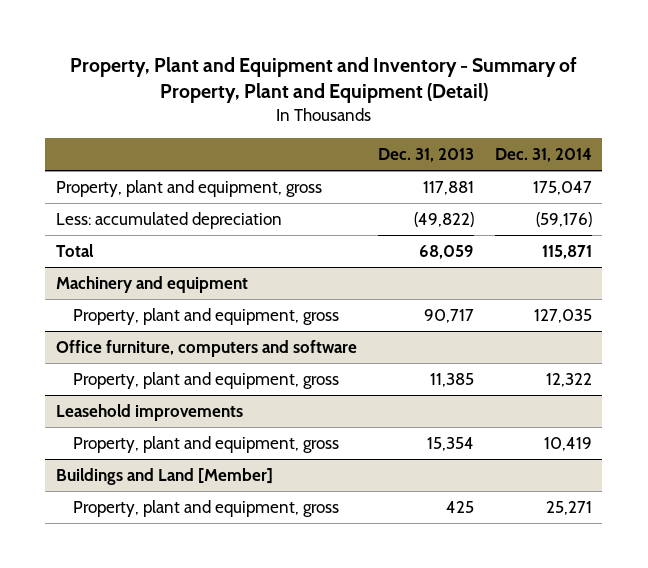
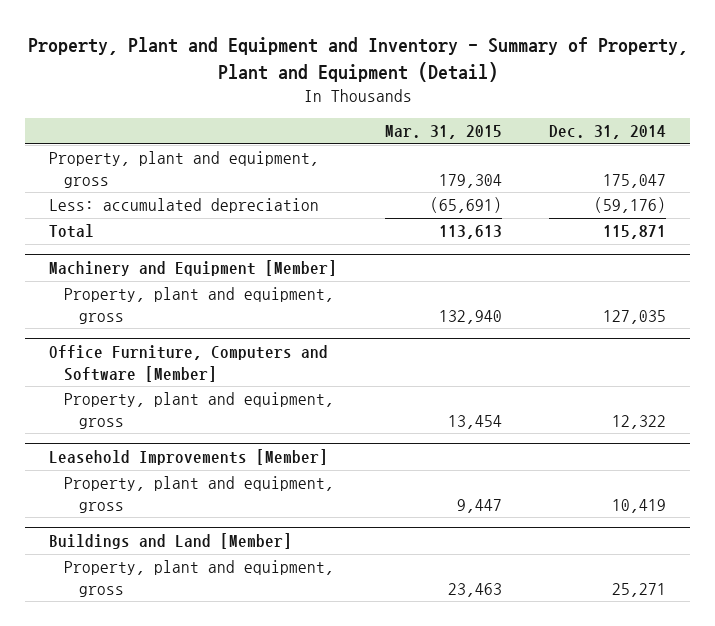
[377,148,474,163] Dec. 31, 2013 -> none
none -> [384,125,502,140] Mar. 31, 2015
[55,276,248,294] Machinery and equipment -> [48,260,337,277] Machinery and Equipment [Member]
[55,340,357,358] Office furniture, computers and software -> [48,345,328,382] Office Furniture, Computers and Software [Member]
[55,404,243,422] Leasehold improvements -> [48,449,328,466] Leasehold Improvements [Member]

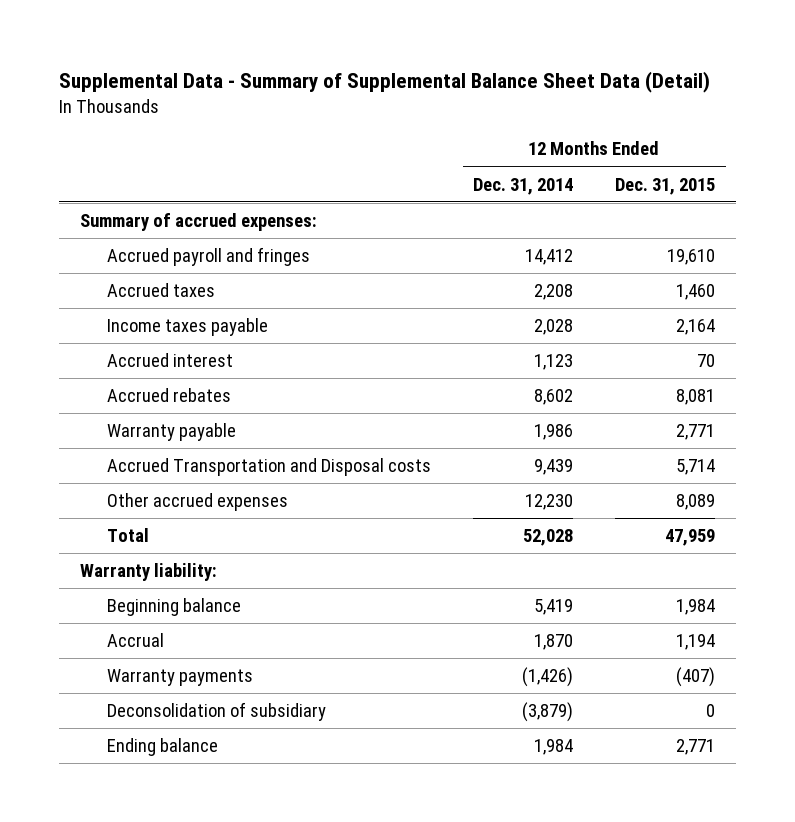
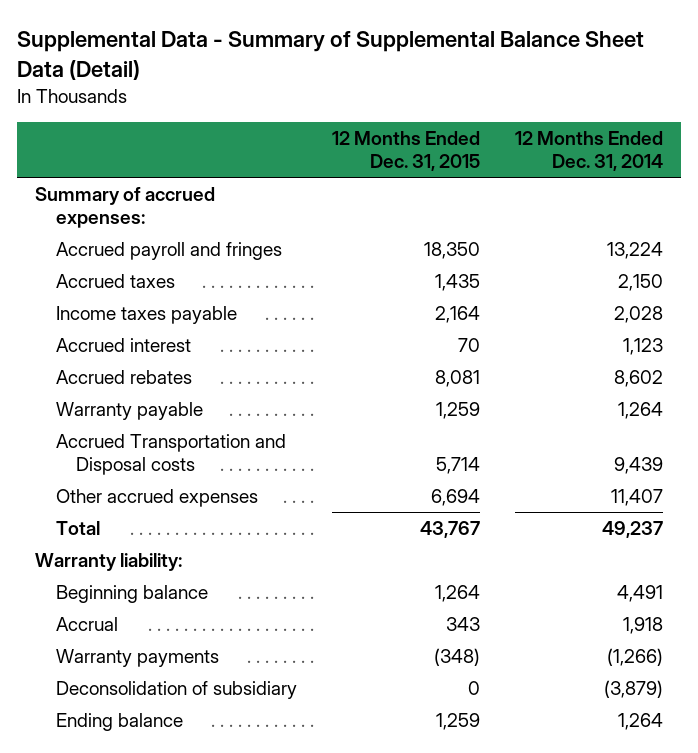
[525,249,574,266] 14,412 -> [607,242,664,260] 13,224
[667,249,716,266] 19,610 -> [423,242,480,260] 18,350
[534,284,574,301] 2,208 -> [618,274,664,292] 2,150
[676,284,716,301] 1,460 -> [434,274,480,292] 1,435
[534,424,574,441] 1,986 -> [618,402,664,420] 1,264
[676,424,716,441] 2,771 -> [435,402,480,420] 1,259
[525,494,574,511] 12,230 -> [611,489,664,507] 11,407
[676,494,716,511] 8,089 -> [430,489,480,507] 6,694
[523,529,574,547] 52,028 -> [602,521,664,539] 49,237
[665,529,716,547] 47,959 -> [419,521,480,539] 43,767
[534,599,574,616] 5,419 -> [617,585,664,603] 4,491
[676,599,716,616] 1,984 -> [434,585,480,603] 1,264
[534,634,574,651] 1,870 -> [623,617,664,635] 1,918
[676,634,716,651] 1,194 -> [445,617,480,632] 343
[522,667,574,688] (1,426) -> [607,648,664,667] (1,266)
[676,667,716,688] (407) -> [433,648,480,667] (348)
[534,739,574,756] 1,984 -> [618,713,664,731] 1,264
[676,739,716,756] 2,771 -> [435,713,480,731] 1,259

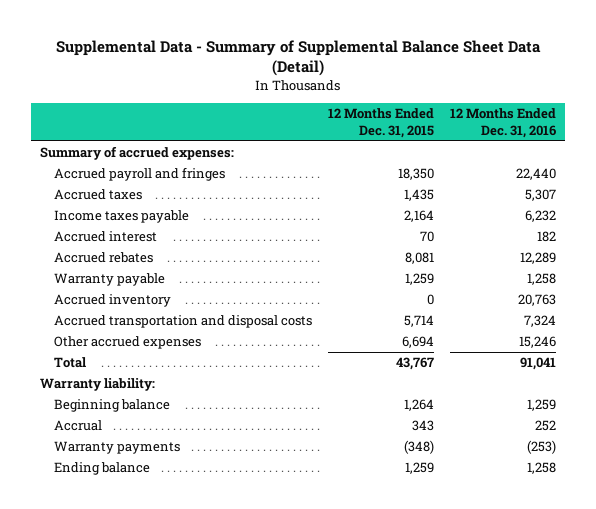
[515,131,664,172] 12 Months Ended Dec. 31, 2014 -> none
none -> [450,108,557,139] 12 Months Ended Dec. 31, 2016
none -> [53,294,171,308] Accrued inventory
[55,434,286,476] Accrued Transportation and Disposal costs -> [53,315,312,329] Accrued transportation and disposal costs
[55,681,297,700] Deconsolidation of subsidiary -> none

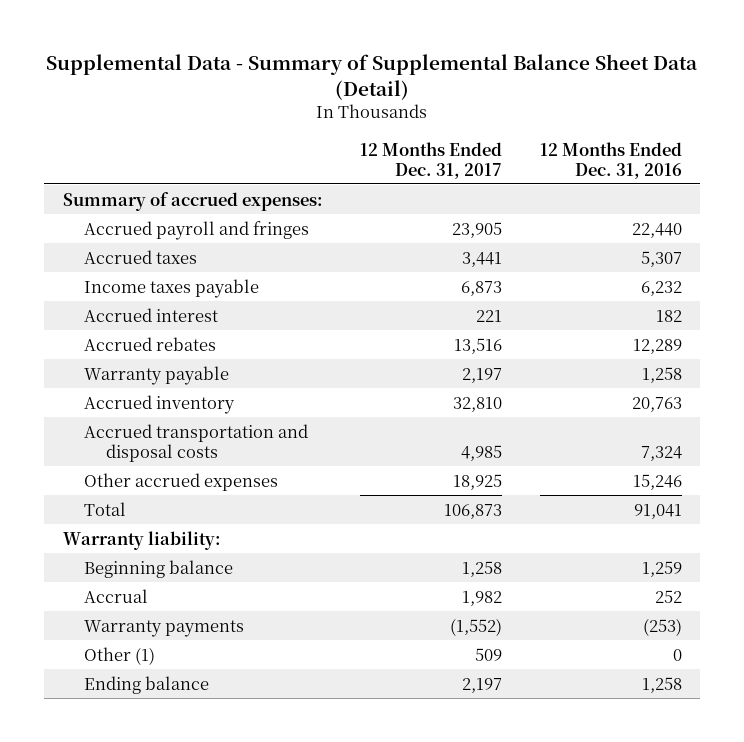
[328,108,435,139] 12 Months Ended Dec. 31, 2015 -> none
none -> [360,141,503,179] 12 Months Ended Dec. 31, 2017
none -> [84,646,156,665] Other (1)

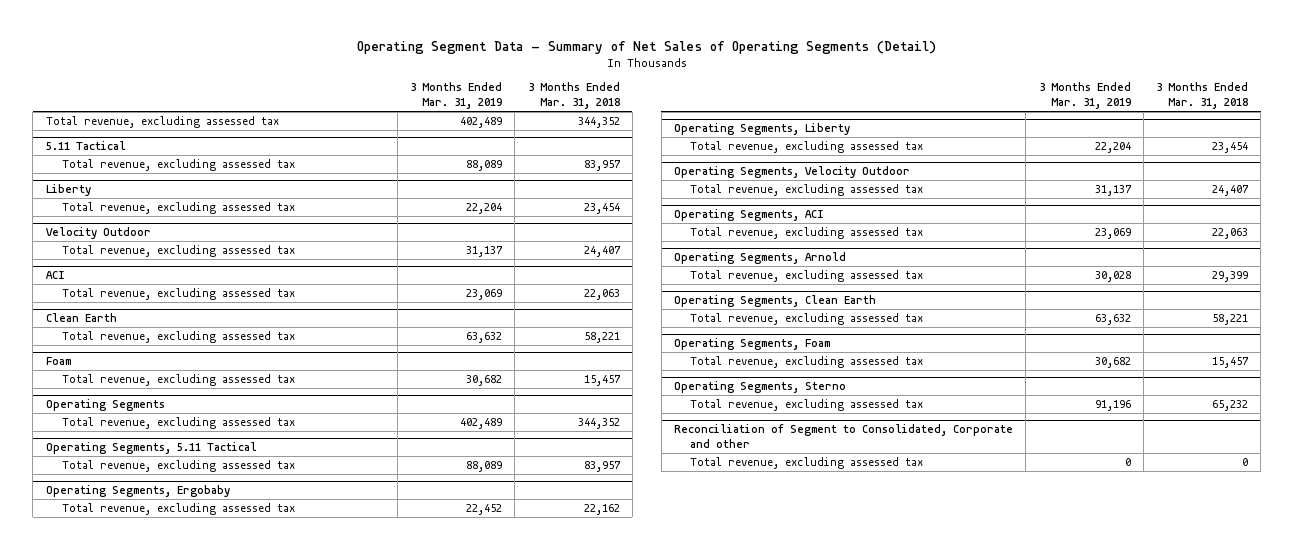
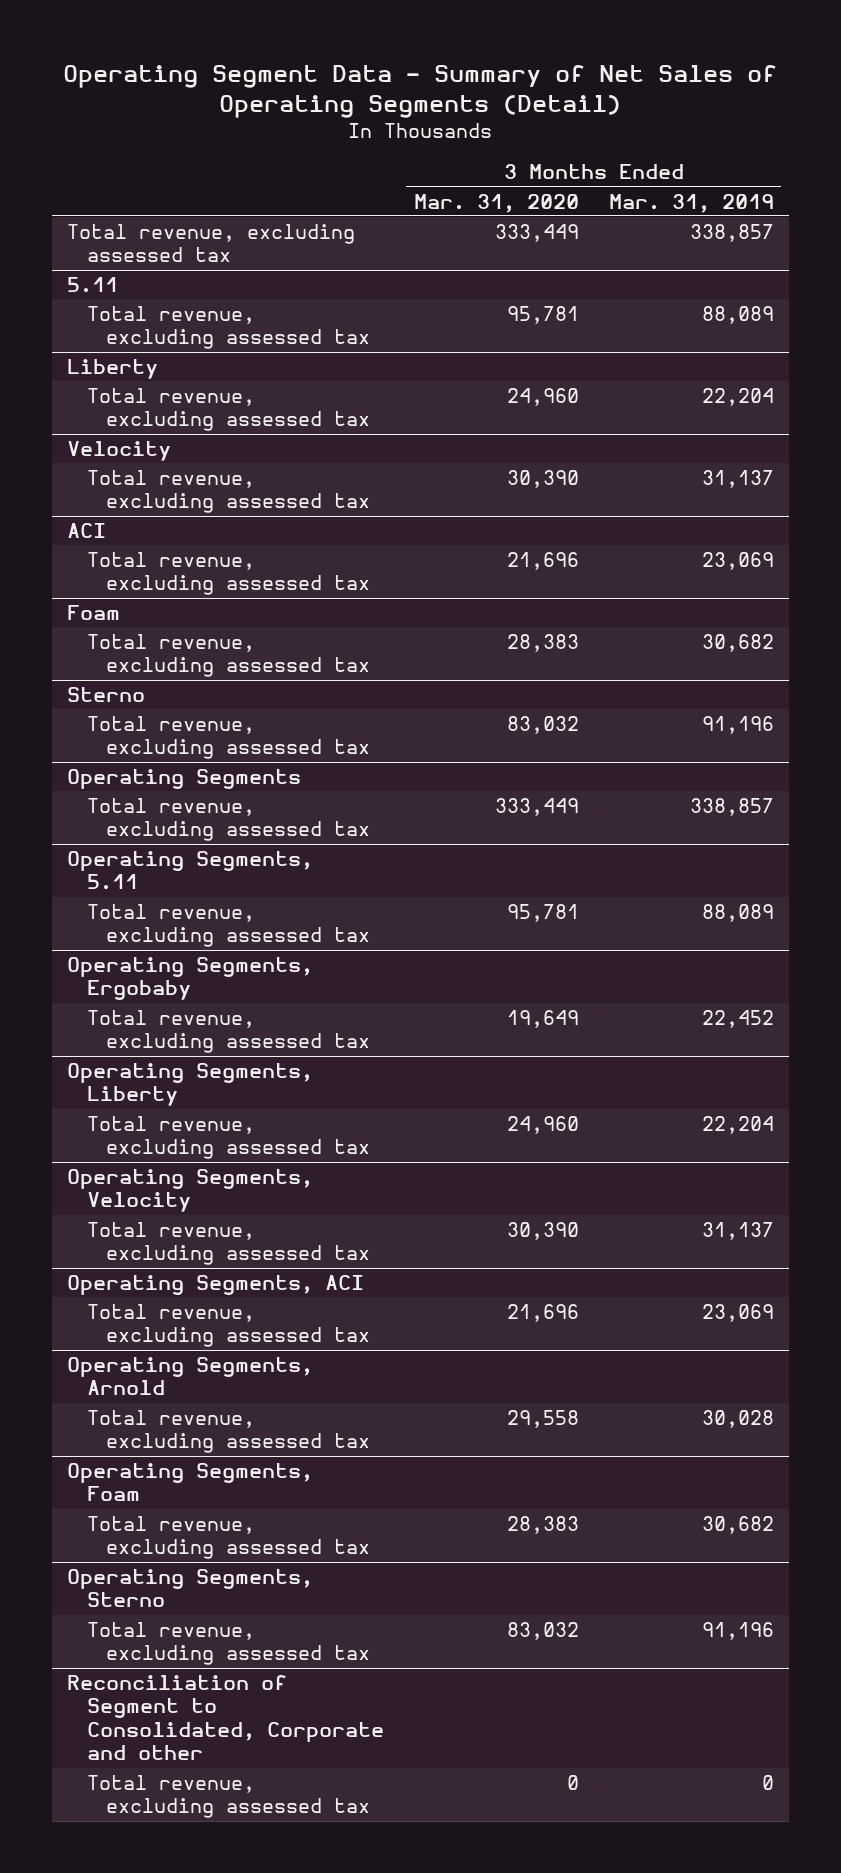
[527,82,620,110] 3 Months Ended Mar. 31, 2018 -> none
none -> [413,193,579,213] Mar. 31, 2020
[460,116,503,128] 402,489 -> [689,224,774,243] 338,857
[45,141,126,151] 5.11 Tactical -> [66,277,118,294] 5.11
[45,227,151,240] Velocity Outdoor -> [66,441,171,462] Velocity
[45,313,117,323] Clean Earth -> none
[62,330,296,343] Total revenue, excluding assessed tax -> none
none -> [66,687,145,703] Sterno
none -> [86,716,371,760] Total revenue, excluding assessed tax
[460,417,503,429] 402,489 -> [689,798,774,817] 338,857
[45,442,257,455] Operating Segments, 5.11 Tactical -> [66,851,313,891] Operating Segments, 5.11
[674,166,911,179] Operating Segments, Velocity Outdoor -> [66,1169,313,1213] Operating Segments, Velocity
[674,295,877,308] Operating Segments, Clean Earth -> none
[690,312,924,325] Total revenue, excluding assessed tax -> none

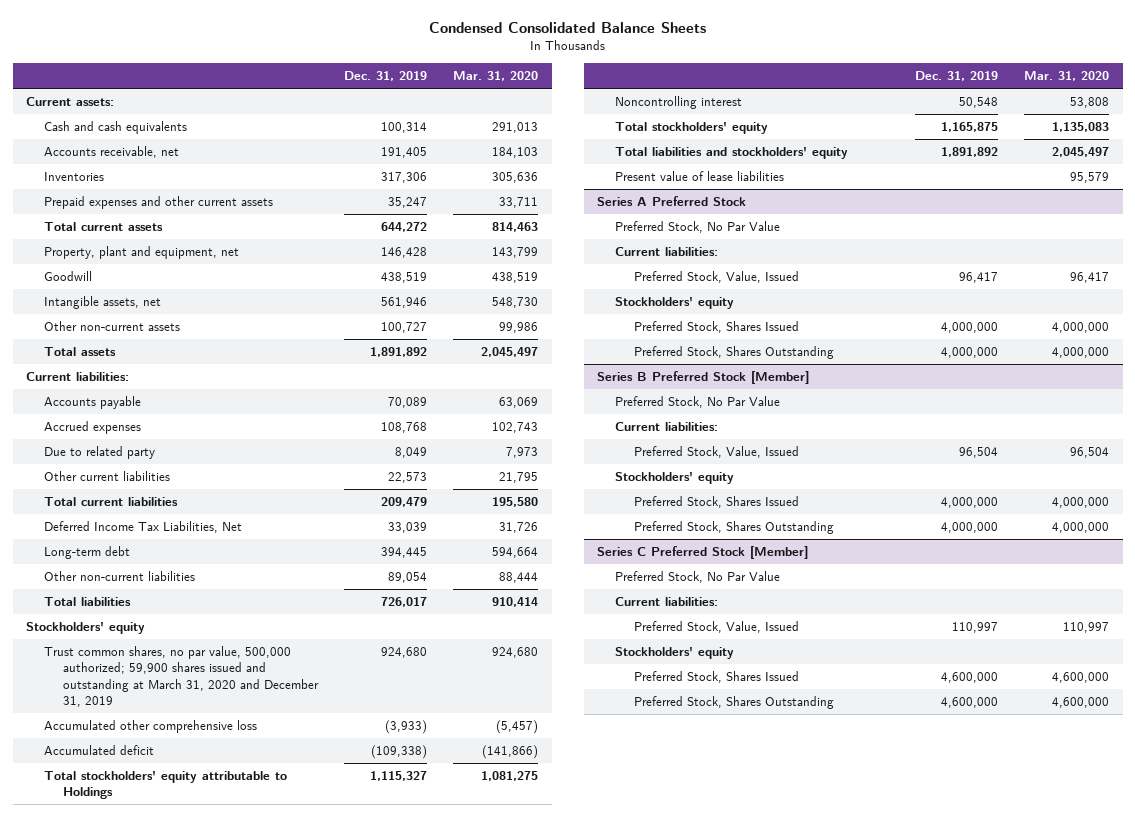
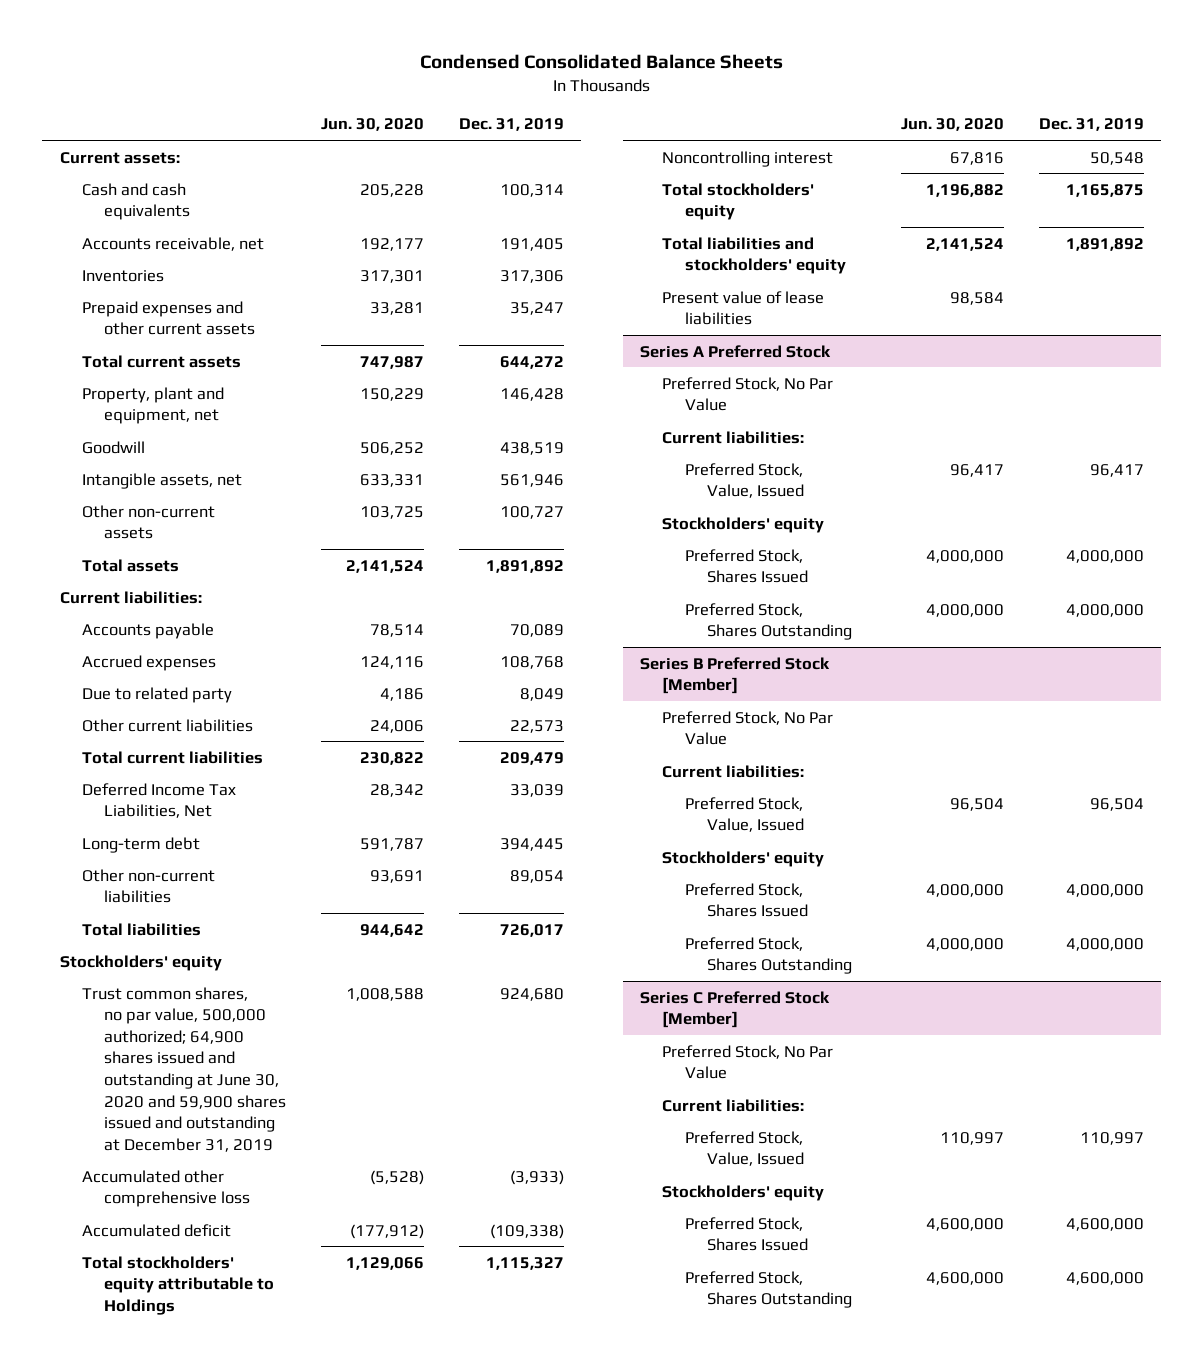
[453,71,539,82] Mar. 31, 2020 -> none
none -> [321,118,425,132] Jun. 30, 2020
[44,646,319,707] Trust common shares, no par value, 500,000 authorized; 59,900 shares issued and outstanding at March 31, 2020 and December 31, 2019 -> [82,986,287,1152] Trust common shares, no par value, 500,000 authorized; 64,900 shares issued and outstanding at June 30, 2020 and 59,900 shares issued and outstanding at December 31, 2019

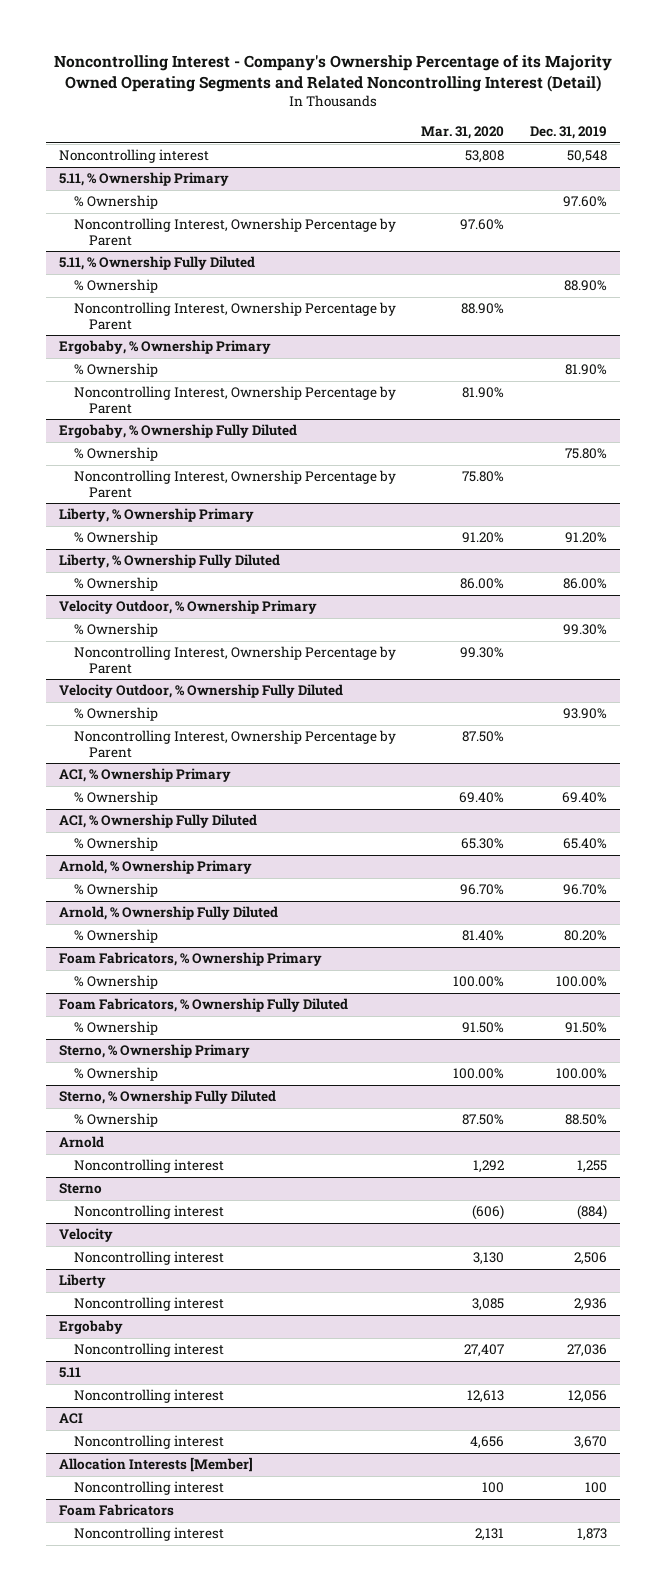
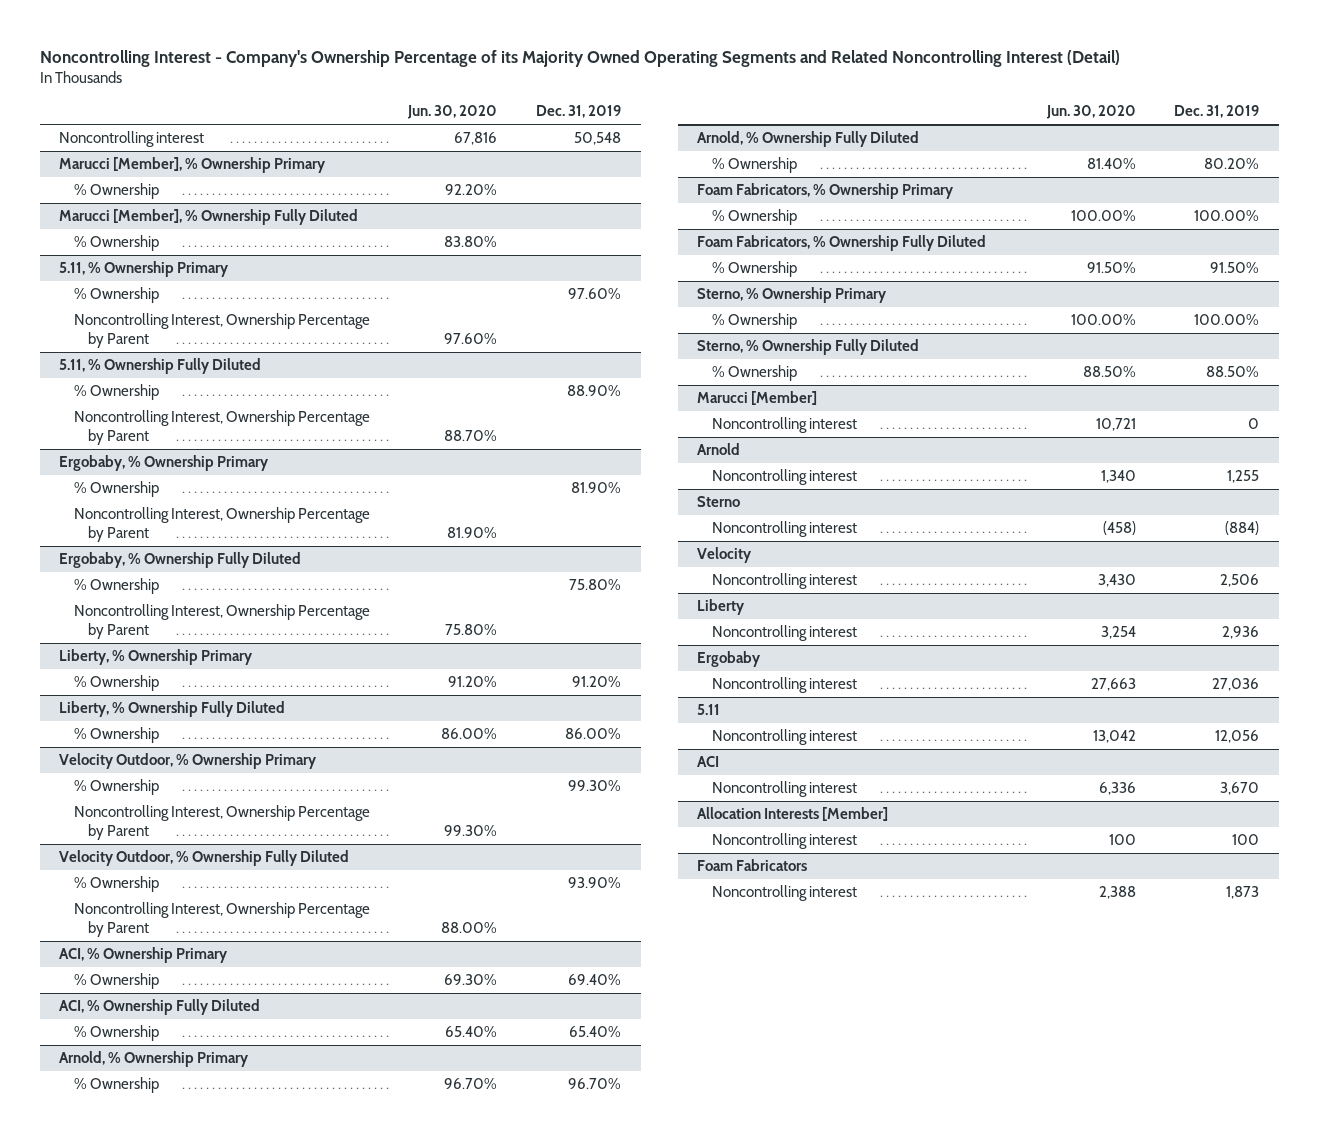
[421,126,505,140] Mar. 31, 2020 -> none
none -> [407,105,498,120] Jun. 30, 2020
none -> [58,157,326,174] Marucci [Member], % Ownership Primary
none -> [73,183,159,200] % Ownership
none -> [58,209,358,226] Marucci [Member], % Ownership Fully Diluted
none -> [73,235,159,252] % Ownership
none -> [697,391,818,406] Marucci [Member]
none -> [711,417,857,434] Noncontrolling interest

